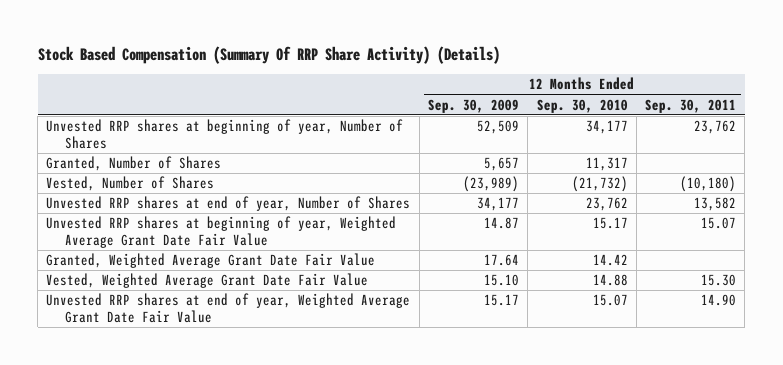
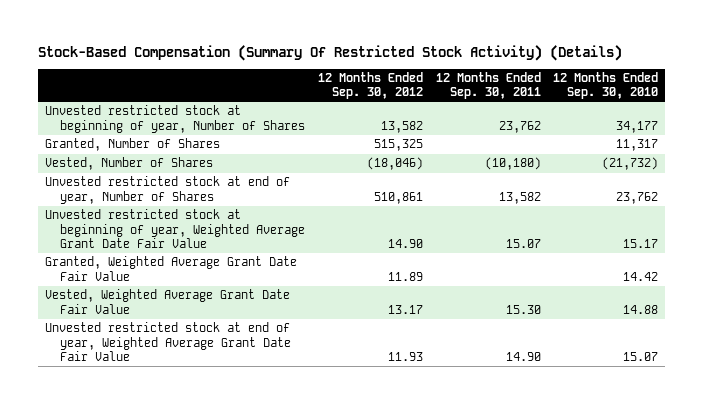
[37,45,500,64] Stock Based Compensation (Summary Of RRP Share Activity) (Details) -> [38,44,623,61] Stock-Based Compensation (Summary Of Restricted Stock Activity) (Details)
[428,98,520,113] Sep. 30, 2009 -> none
none -> [317,72,423,100] 12 Months Ended Sep. 30, 2012
[46,119,404,150] Unvested RRP shares at beginning of year, Number of Shares -> [44,105,306,133] Unvested restricted stock at beginning of year, Number of Shares
[46,196,411,212] Unvested RRP shares at end of year, Number of Shares -> [44,176,290,204] Unvested restricted stock at end of year, Number of Shares
[46,216,397,249] Unvested RRP shares at beginning of year, Weighted Average Grant Date Fair Value -> [44,209,306,248] Unvested restricted stock at beginning of year, Weighted Average Grant Date Fair Value
[46,293,411,324] Unvested RRP shares at end of year, Weighted Average Grant Date Fair Value -> [44,322,292,361] Unvested restricted stock at end of year, Weighted Average Grant Date Fair Value

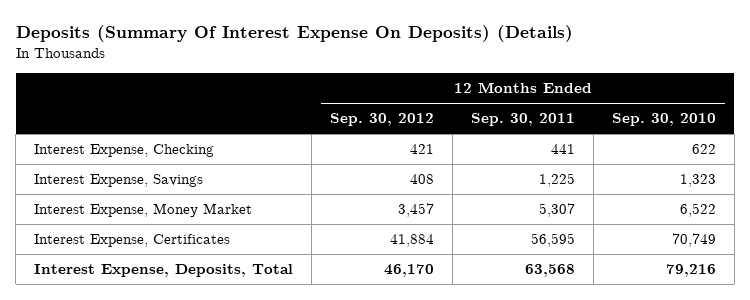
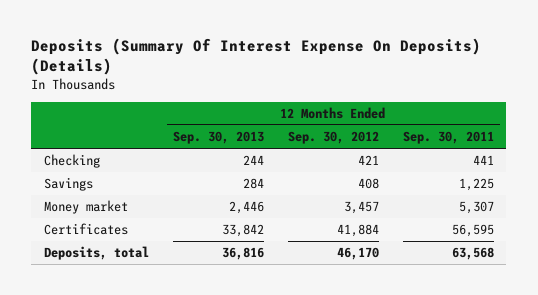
[611,113,716,127] Sep. 30, 2010 -> none
none -> [172,130,264,144] Sep. 30, 2013
[34,144,215,158] Interest Expense, Checking -> [43,154,100,169] Checking
[34,174,204,188] Interest Expense, Savings -> [43,177,93,192] Savings
[34,203,253,218] Interest Expense, Money Market -> [43,200,128,215] Money market
[34,234,231,248] Interest Expense, Certificates -> [43,223,128,236] Certificates
[34,264,294,278] Interest Expense, Deposits, Total -> [43,246,149,261] Deposits, total

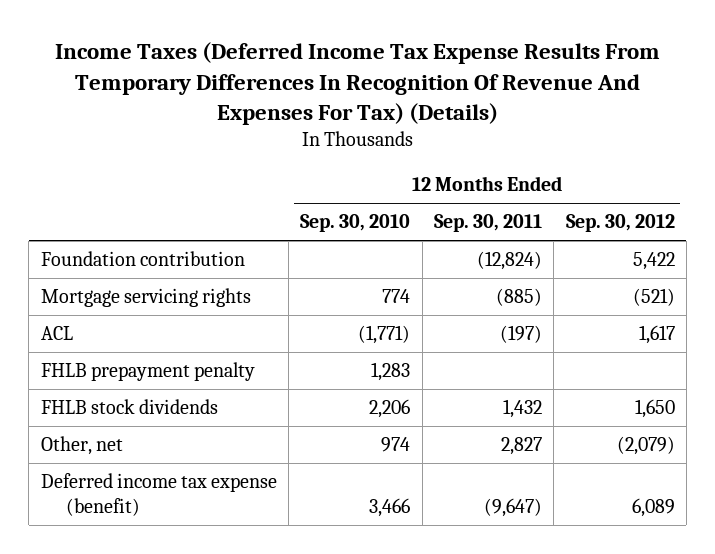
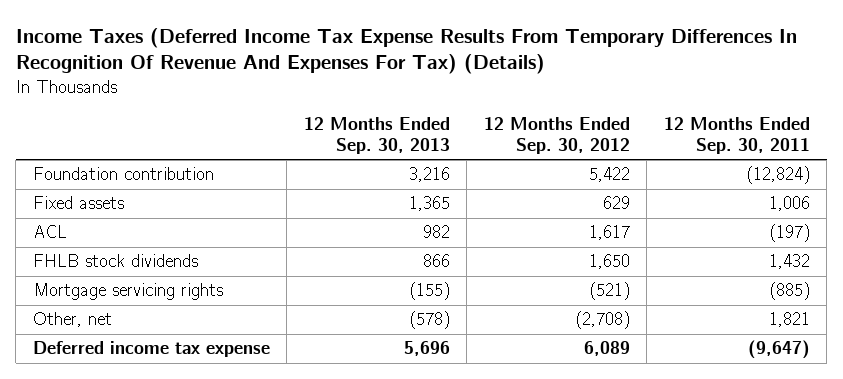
[300,214,411,233] Sep. 30, 2010 -> none
none -> [303,117,450,155] 12 Months Ended Sep. 30, 2013
none -> [32,196,124,210] Fixed assets
[40,362,255,382] FHLB prepayment penalty -> none
[40,288,251,308] Mortgage servicing rights -> [32,283,223,301] Mortgage servicing rights
[500,437,542,456] 2,827 -> [768,312,810,328] 1,821
[616,436,675,456] (2,079) -> [574,311,630,330] (2,708)
[40,473,277,517] Deferred income tax expense (benefit) -> [32,341,270,358] Deferred income tax expense

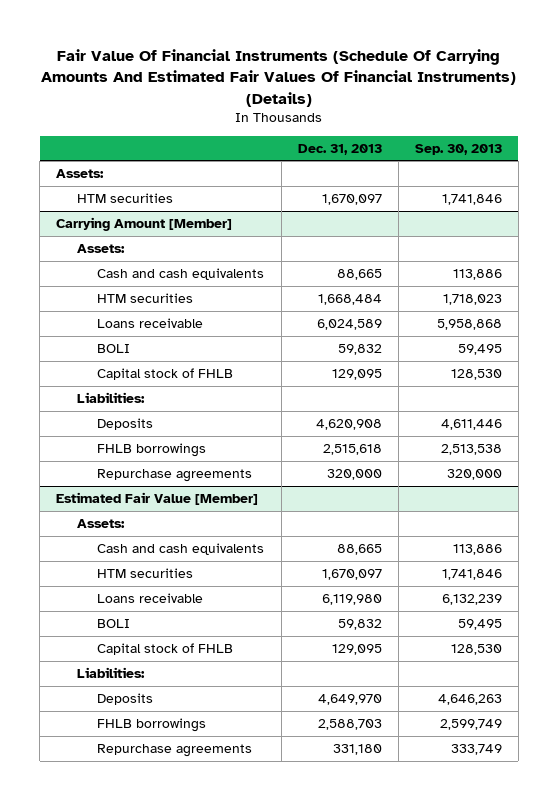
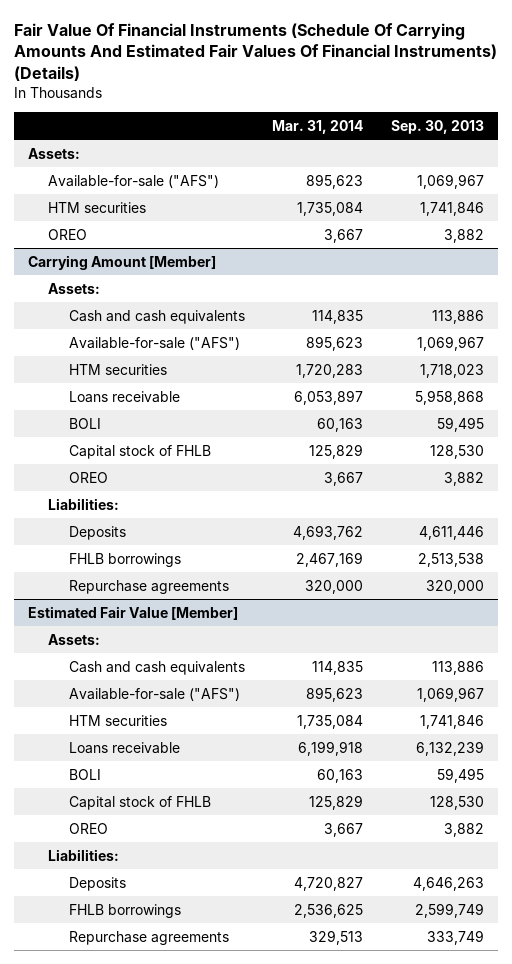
[297,143,382,155] Dec. 31, 2013 -> none
none -> [272,119,364,134] Mar. 31, 2014
none -> [48,174,220,188] Available-for-sale ("AFS")
none -> [48,228,88,240] OREO
none -> [68,336,240,350] Available-for-sale ("AFS")
none -> [68,471,108,483] OREO
none -> [68,687,240,701] Available-for-sale ("AFS")
none -> [68,822,108,834] OREO

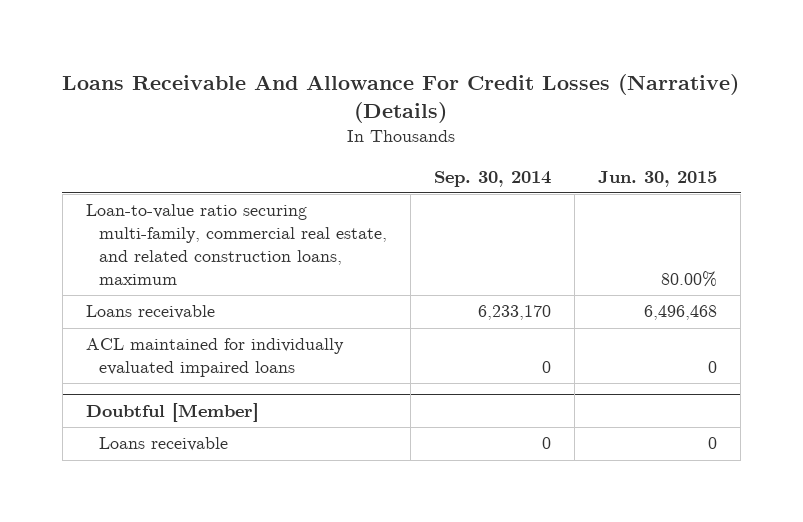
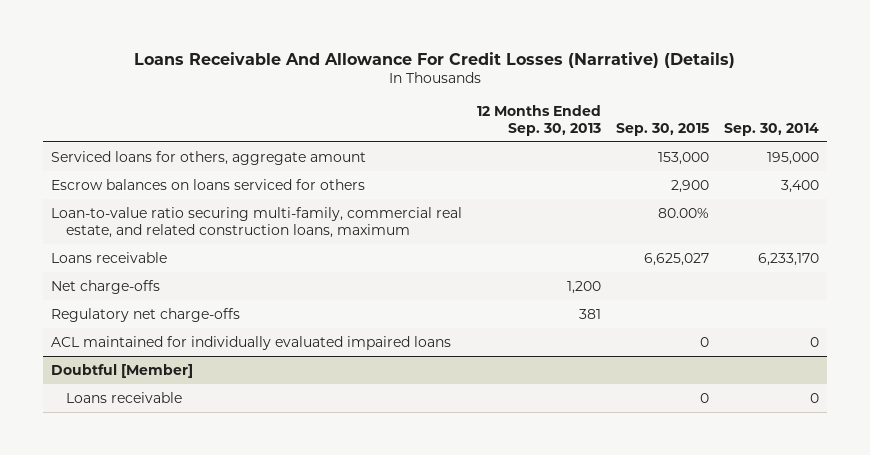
[598,170,718,187] Jun. 30, 2015 -> none
none -> [477,104,602,136] 12 Months Ended Sep. 30, 2013
none -> [616,122,710,136] Sep. 30, 2015
none -> [50,150,366,165] Serviced loans for others, aggregate amount
none -> [50,178,365,190] Escrow balances on loans serviced for others
none -> [50,279,160,294] Net charge-offs
none -> [50,307,240,322] Regulatory net charge-offs

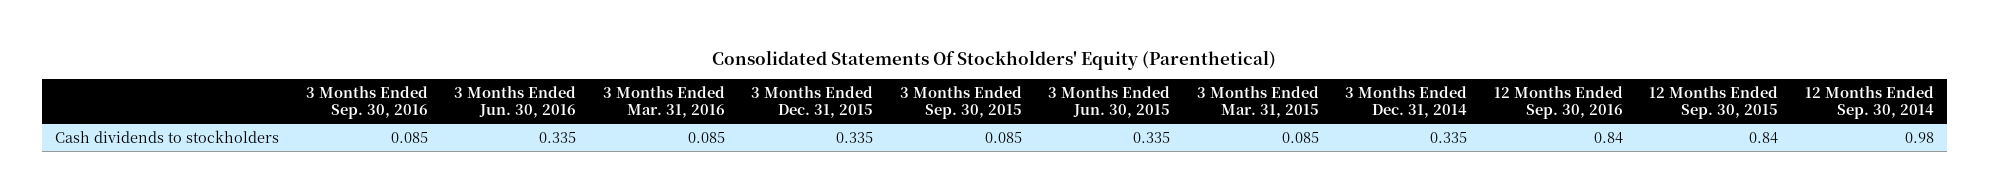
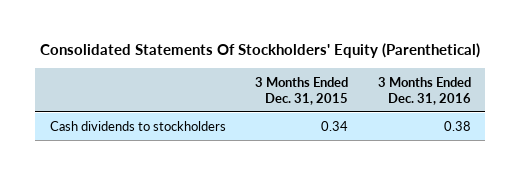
[305,86,428,119] 3 Months Ended Sep. 30, 2016 -> none
[454,86,577,118] 3 Months Ended Jun. 30, 2016 -> none
[602,86,725,118] 3 Months Ended Mar. 31, 2016 -> none
[899,86,1022,119] 3 Months Ended Sep. 30, 2015 -> none
[1048,86,1171,118] 3 Months Ended Jun. 30, 2015 -> none
[1196,86,1319,118] 3 Months Ended Mar. 31, 2015 -> none
[1345,86,1468,118] 3 Months Ended Dec. 31, 2014 -> none
[1493,86,1623,119] 12 Months Ended Sep. 30, 2016 -> none
[1649,86,1779,119] 12 Months Ended Sep. 30, 2015 -> none
[1804,86,1934,119] 12 Months Ended Sep. 30, 2014 -> none
none -> [377,76,471,106] 3 Months Ended Dec. 31, 2016
[836,131,874,143] 0.335 -> [321,121,349,132] 0.34

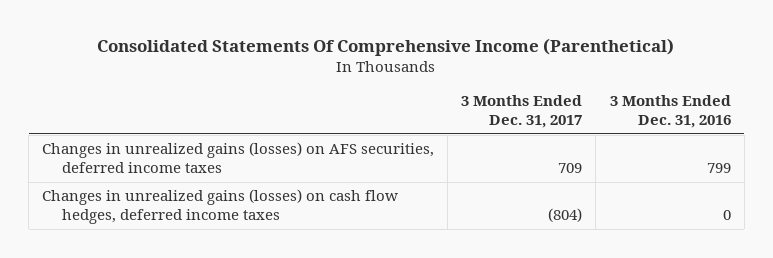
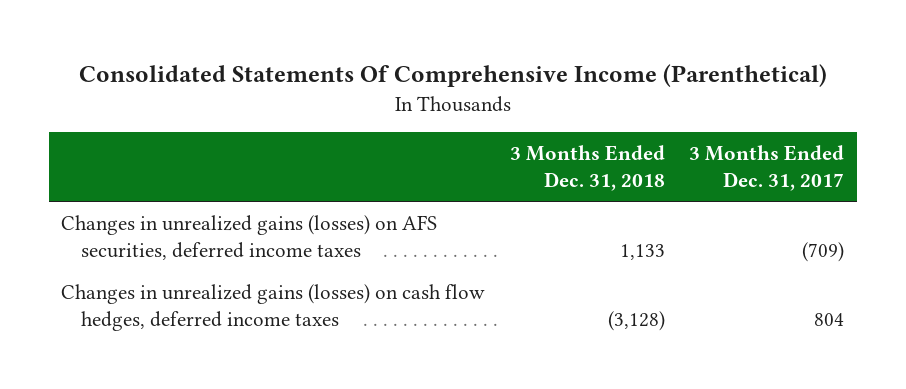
[609,94,731,129] 3 Months Ended Dec. 31, 2016 -> none
none -> [509,144,665,192] 3 Months Ended Dec. 31, 2018
[558,163,583,174] 709 -> [802,242,845,263] (709)
[548,208,583,223] (804) -> [814,313,845,327] 804

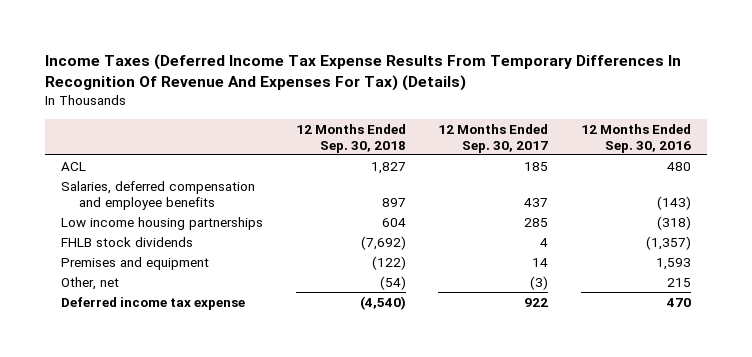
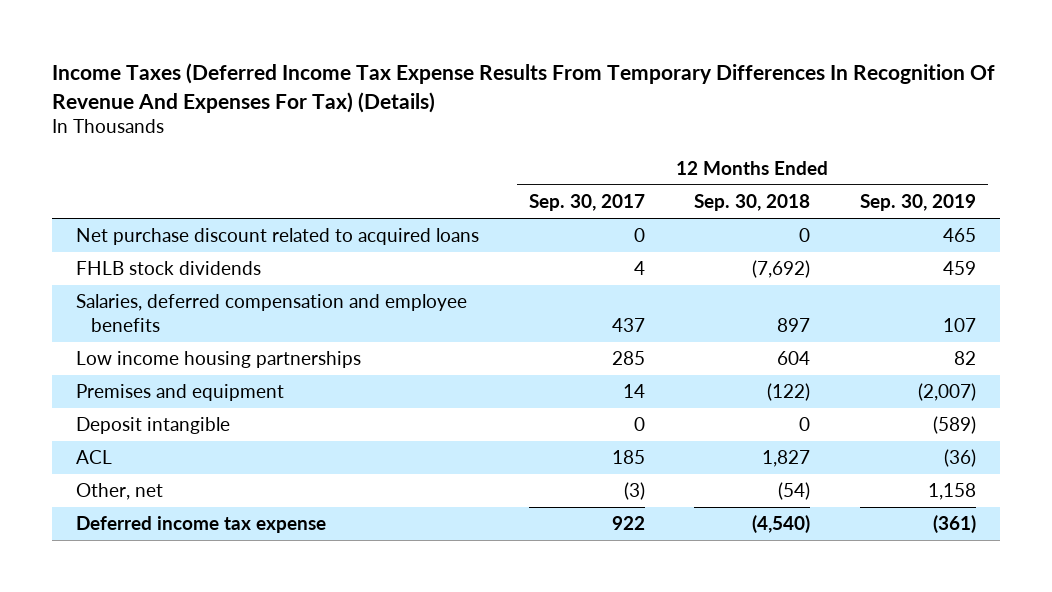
[581,123,692,153] 12 Months Ended Sep. 30, 2016 -> none
none -> [859,194,976,212] Sep. 30, 2019
none -> [76,228,480,246] Net purchase discount related to acquired loans
[61,236,194,247] FHLB stock dividends -> [76,261,262,276] FHLB stock dividends
none -> [76,417,231,435] Deposit intangible
[61,161,87,171] ACL -> [76,450,113,465] ACL

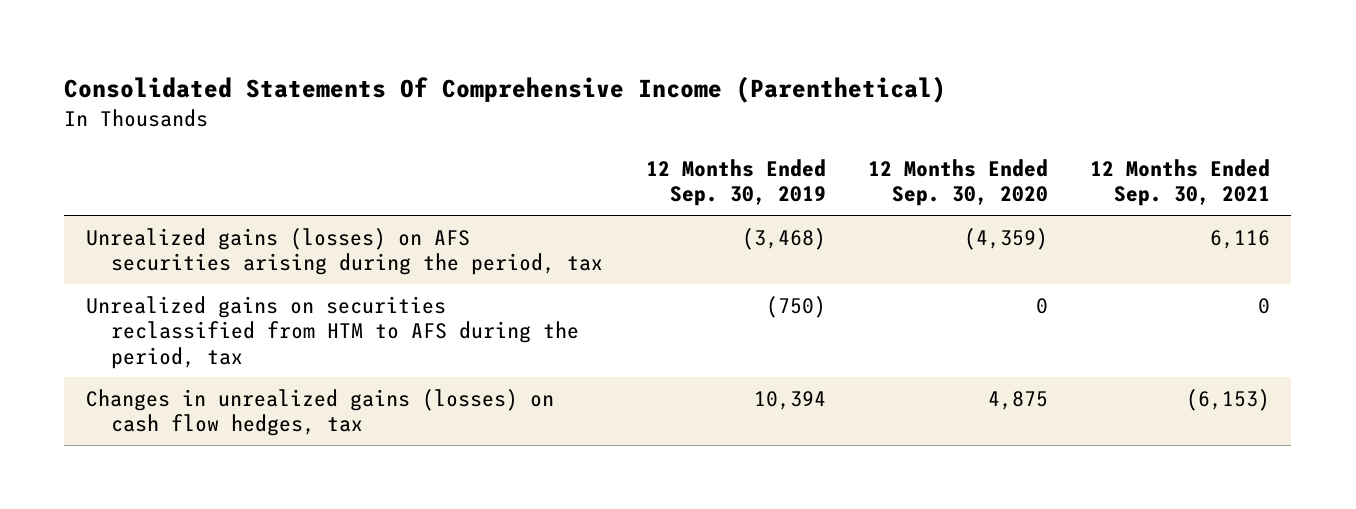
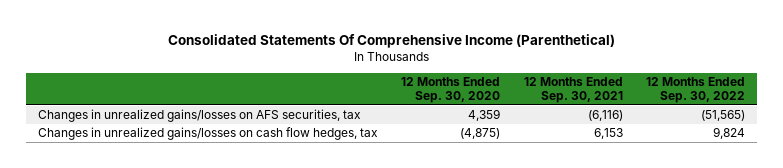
[645,158,826,207] 12 Months Ended Sep. 30, 2019 -> none
none -> [646,77,746,104] 12 Months Ended Sep. 30, 2022
[85,295,580,369] Unrealized gains on securities reclassified from HTM to AFS during the period, tax -> none
[85,227,604,276] Unrealized gains (losses) on AFS securities arising during the period, tax -> [38,109,362,123] Changes in unrealized gains/losses on AFS securities, tax
[963,227,1048,250] (4,359) -> [468,109,501,122] 4,359
[1210,229,1271,249] 6,116 -> [587,110,623,122] (6,116)
[85,388,554,437] Changes in unrealized gains (losses) on cash flow hedges, tax -> [38,127,379,141] Changes in unrealized gains/losses on cash flow hedges, tax
[987,390,1048,410] 4,875 -> [460,128,501,140] (4,875)
[1186,388,1271,411] (6,153) -> [593,128,623,140] 6,153

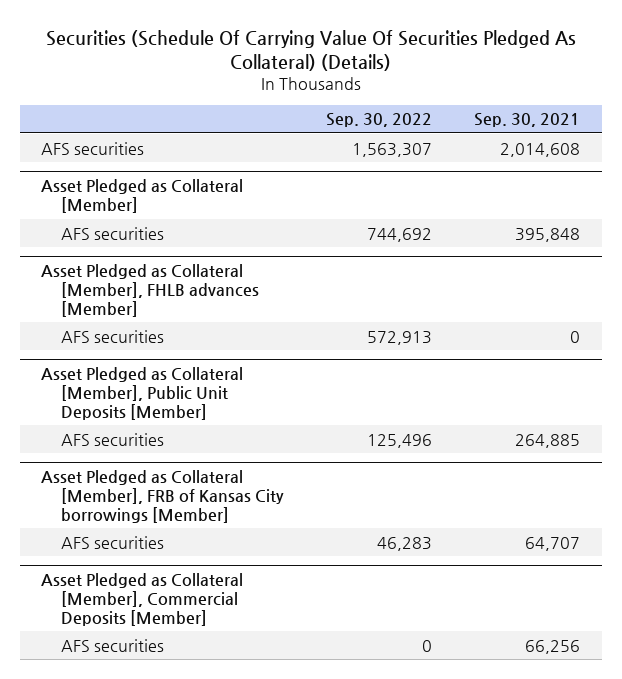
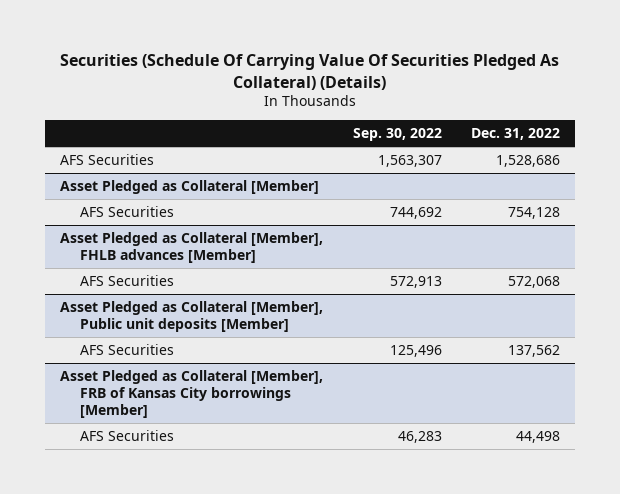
[474,113,581,128] Sep. 30, 2021 -> none
none -> [471,128,561,141] Dec. 31, 2022
[41,141,145,155] AFS securities -> [59,153,154,165] AFS Securities
[60,226,164,240] AFS securities -> [79,205,174,217] AFS Securities
[60,329,164,343] AFS securities -> [79,274,174,286] AFS Securities
[41,367,244,420] Asset Pledged as Collateral [Member], Public Unit Deposits [Member] -> [59,300,323,332] Asset Pledged as Collateral [Member], Public unit deposits [Member]
[60,432,164,446] AFS securities -> [79,343,174,355] AFS Securities
[41,573,244,626] Asset Pledged as Collateral [Member], Commercial Deposits [Member] -> none
[60,638,164,652] AFS securities -> none
[60,535,164,549] AFS securities -> [79,429,174,441] AFS Securities

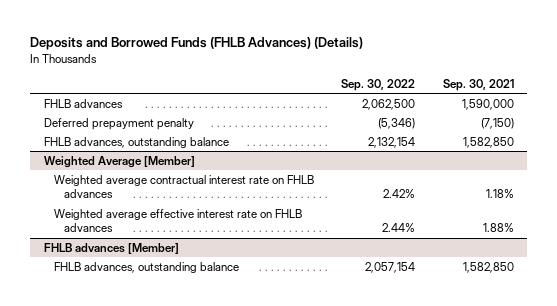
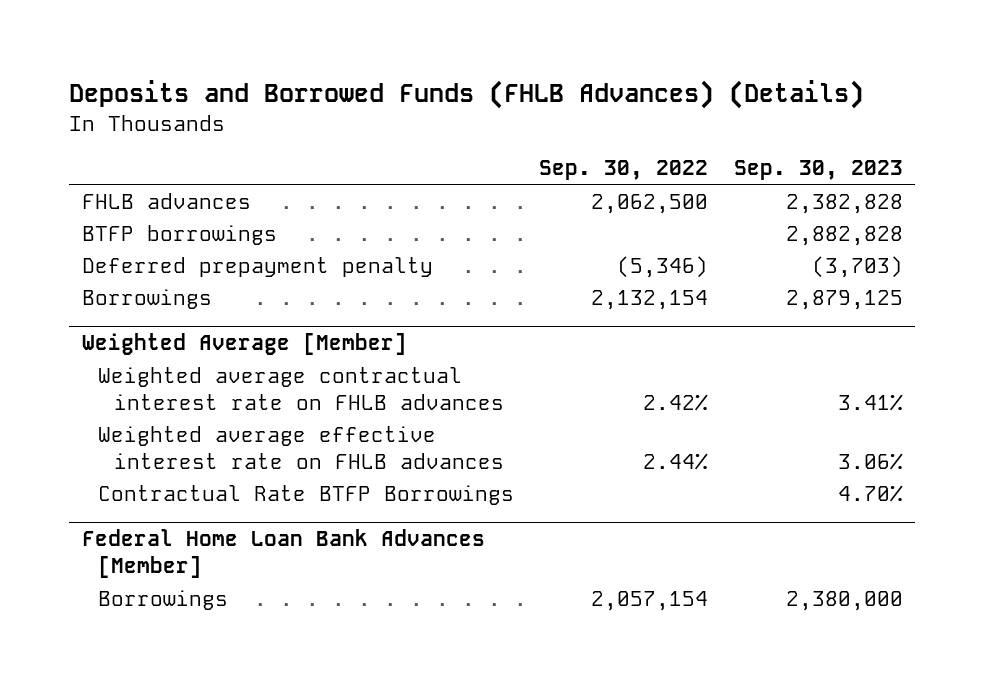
[442,78,514,91] Sep. 30, 2021 -> none
none -> [733,160,903,181] Sep. 30, 2023
none -> [81,224,277,245] BTFP borrowings
[43,136,229,148] FHLB advances, outstanding balance -> [81,288,212,309] Borrowings
none -> [98,484,515,505] Contractual Rate BTFP Borrowings
[43,242,179,254] FHLB advances [Member] -> [81,529,485,579] Federal Home Loan Bank Advances [Member]
[53,261,239,273] FHLB advances, outstanding balance -> [98,589,229,610] Borrowings

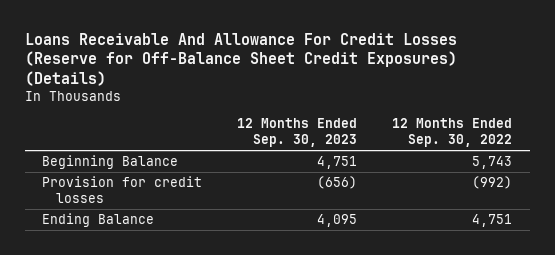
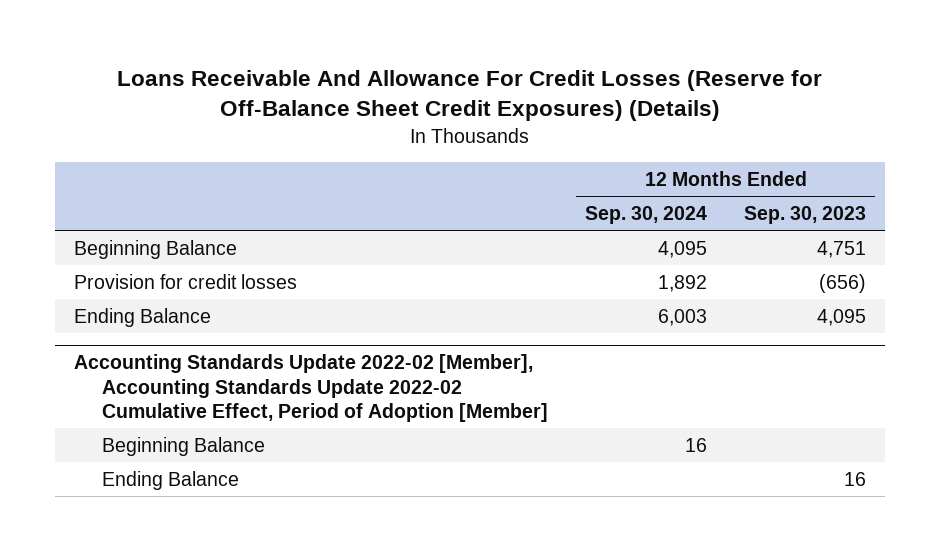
[392,118,513,148] 12 Months Ended Sep. 30, 2022 -> none
none -> [585,206,708,225] Sep. 30, 2024
none -> [73,354,549,423] Accounting Standards Update 2022-02 [Member], Accounting Standards Update 2022-02 Cumulative Effect, Period of Adoption [Member]
none -> [102,436,266,456] Beginning Balance
none -> [102,470,240,490] Ending Balance

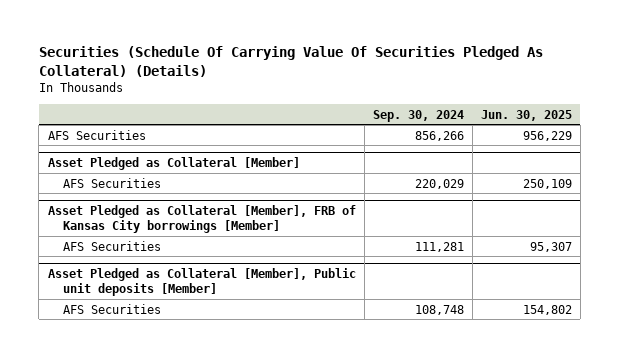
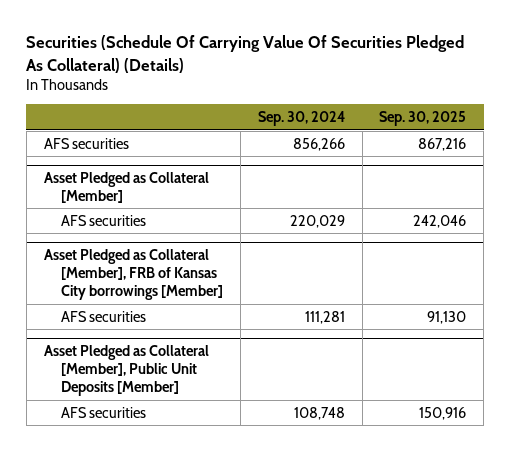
[480,109,572,121] Jun. 30, 2025 -> none
none -> [379,111,467,127] Sep. 30, 2025
[47,129,146,140] AFS Securities -> [43,137,129,149] AFS securities
[62,177,161,188] AFS Securities -> [61,214,147,226] AFS securities
[62,240,161,251] AFS Securities -> [61,310,147,322] AFS securities
[47,268,356,297] Asset Pledged as Collateral [Member], Public unit deposits [Member] -> [43,344,209,396] Asset Pledged as Collateral [Member], Public Unit Deposits [Member]
[62,303,161,314] AFS Securities -> [61,406,147,418] AFS securities

